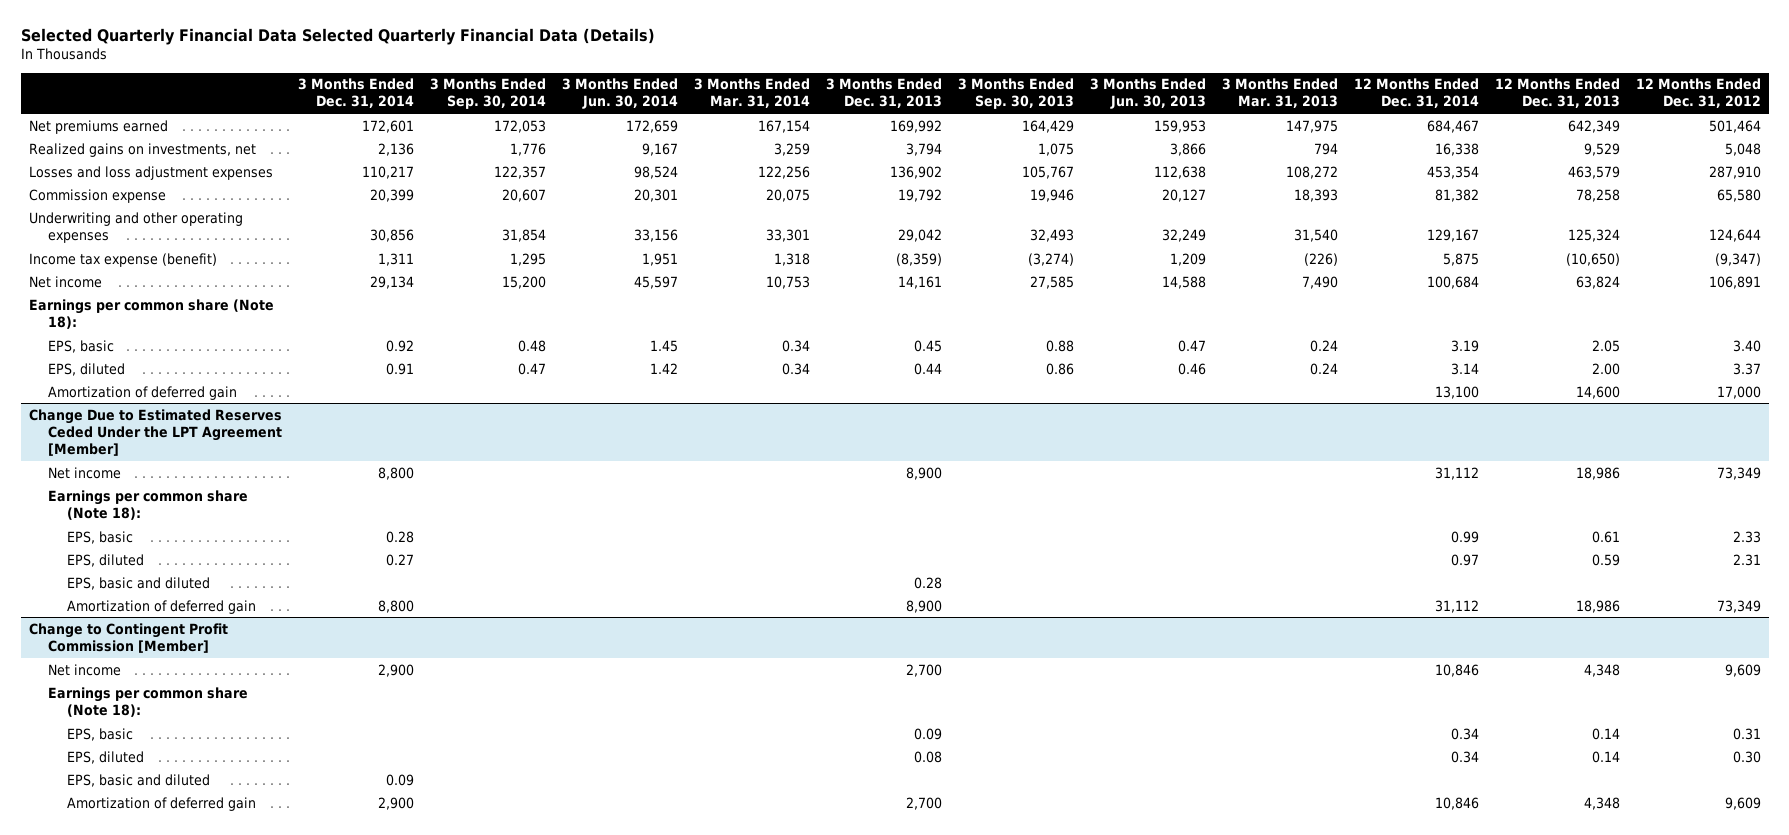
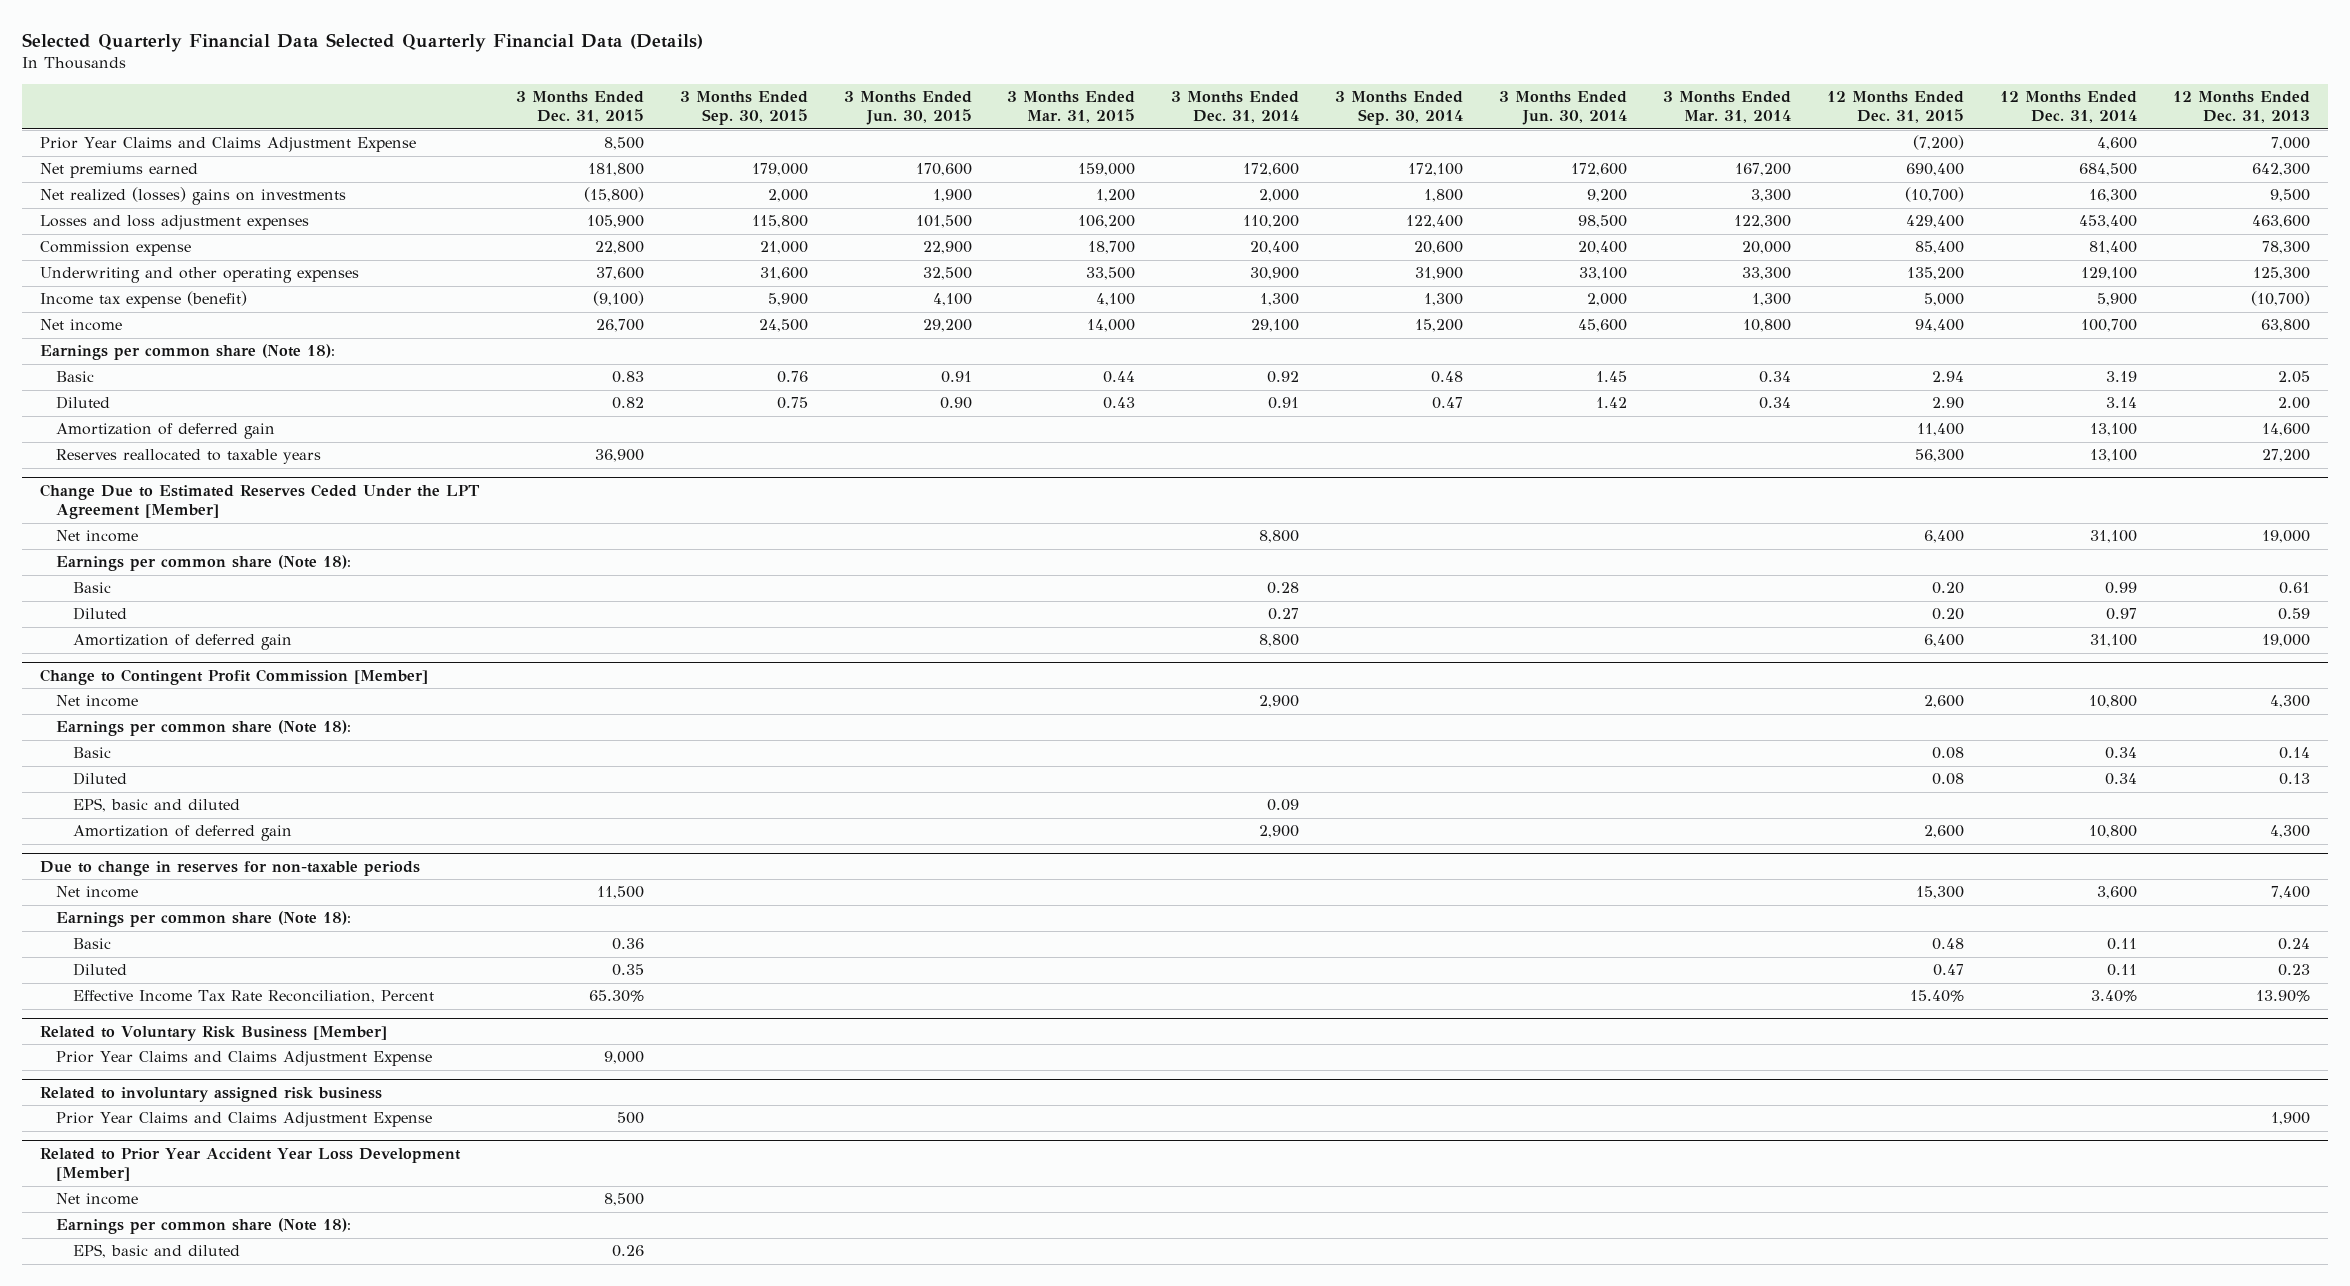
[825,78,942,109] 3 Months Ended Dec. 31, 2013 -> none
[957,78,1074,110] 3 Months Ended Sep. 30, 2013 -> none
[1089,78,1206,110] 3 Months Ended Jun. 30, 2013 -> none
[1221,78,1338,109] 3 Months Ended Mar. 31, 2013 -> none
[1635,78,1761,109] 12 Months Ended Dec. 31, 2012 -> none
none -> [515,91,644,124] 3 Months Ended Dec. 31, 2015
none -> [679,91,808,126] 3 Months Ended Sep. 30, 2015
none -> [843,91,972,126] 3 Months Ended Jun. 30, 2015
none -> [1007,91,1136,124] 3 Months Ended Mar. 31, 2015
none -> [1827,91,1965,124] 12 Months Ended Dec. 31, 2015
none -> [39,137,416,153] Prior Year Claims and Claims Adjustment Expense
[361,119,414,133] 172,601 -> [1243,163,1300,177] 172,600
[493,119,546,133] 172,053 -> [1408,163,1464,177] 172,100
[625,119,678,133] 172,659 -> [1571,163,1628,177] 172,600
[757,119,810,133] 167,154 -> [1735,163,1792,177] 167,200
[1426,119,1479,133] 684,467 -> [2078,163,2137,177] 684,500
[1567,119,1620,133] 642,349 -> [2251,163,2310,177] 642,300
[28,142,256,157] Realized gains on investments, net -> [39,187,346,206] Net realized (losses) gains on investments
[377,142,414,156] 2,136 -> [1259,189,1300,203] 2,000
[509,142,546,156] 1,776 -> [1424,189,1464,203] 1,800
[641,142,678,156] 9,167 -> [1587,189,1628,203] 9,200
[773,142,810,156] 3,259 -> [1751,189,1792,203] 3,300
[1434,142,1479,156] 16,338 -> [2088,189,2137,203] 16,300
[1583,142,1620,156] 9,529 -> [2269,189,2310,203] 9,500
[361,165,414,179] 110,217 -> [1243,215,1300,229] 110,200
[493,165,546,179] 122,357 -> [1406,215,1464,229] 122,400
[633,165,678,179] 98,524 -> [1578,215,1628,229] 98,500
[757,165,810,179] 122,256 -> [1734,215,1792,229] 122,300
[1426,165,1479,179] 453,354 -> [2078,215,2137,229] 453,400
[1567,165,1620,179] 463,579 -> [2251,215,2310,229] 463,600
[369,188,414,202] 20,399 -> [1250,241,1300,255] 20,400
[501,188,546,202] 20,607 -> [1414,241,1464,255] 20,600
[633,188,678,202] 20,301 -> [1578,241,1628,255] 20,400
[765,188,810,202] 20,075 -> [1742,241,1792,255] 20,000
[1434,188,1479,202] 81,382 -> [2088,241,2137,255] 81,400
[1575,188,1620,202] 78,258 -> [2261,241,2310,255] 78,300
[369,228,414,242] 30,856 -> [1250,267,1300,281] 30,900
[501,228,546,242] 31,854 -> [1415,267,1464,281] 31,900
[633,228,678,242] 33,156 -> [1579,267,1628,281] 33,100
[765,228,810,242] 33,301 -> [1742,267,1792,281] 33,300
[1426,228,1479,242] 129,167 -> [2080,267,2137,281] 129,100
[1567,228,1620,242] 125,324 -> [2252,267,2310,281] 125,300
[377,252,414,266] 1,311 -> [1260,293,1300,307] 1,300
[509,252,546,266] 1,295 -> [1424,293,1464,307] 1,300
[641,252,678,266] 1,951 -> [1587,293,1628,307] 2,000
[773,252,810,266] 1,318 -> [1752,293,1792,307] 1,300
[1442,252,1479,266] 5,875 -> [2096,293,2137,307] 5,900
[1565,252,1620,266] (10,650) -> [2250,291,2310,307] (10,700)
[369,275,414,289] 29,134 -> [1251,319,1300,333] 29,100
[633,275,678,289] 45,597 -> [1578,319,1628,333] 45,600
[765,275,810,289] 10,753 -> [1743,319,1792,333] 10,800
[1426,275,1479,289] 100,684 -> [2080,319,2137,333] 100,700
[1575,275,1620,289] 63,824 -> [2260,319,2310,333] 63,800
[47,339,114,353] EPS, basic -> [56,371,95,383] Basic
[47,362,125,376] EPS, diluted -> [56,396,111,410] Diluted
none -> [56,449,322,465] Reserves reallocated to taxable years
[1434,466,1479,480] 31,112 -> [2089,530,2137,544] 31,100
[1575,466,1620,480] 18,986 -> [2261,530,2310,544] 19,000
[66,576,210,590] EPS, basic and diluted -> none
[66,530,133,544] EPS, basic -> [72,582,111,594] Basic
[66,553,144,567] EPS, diluted -> [72,607,127,621] Diluted
[1434,599,1479,613] 31,112 -> [2089,634,2137,648] 31,100
[1575,599,1620,613] 18,986 -> [2261,634,2310,648] 19,000
[1434,663,1479,677] 10,846 -> [2088,695,2137,709] 10,800
[1583,663,1620,677] 4,348 -> [2269,695,2310,709] 4,300
[66,727,133,741] EPS, basic -> [72,747,111,759] Basic
[66,750,144,764] EPS, diluted -> [72,772,127,786] Diluted
[1591,750,1620,763] 0.14 -> [2278,773,2310,786] 0.13
[1434,796,1479,810] 10,846 -> [2088,825,2137,839] 10,800
[1583,796,1620,810] 4,348 -> [2269,825,2310,839] 4,300
none -> [39,860,420,876] Due to change in reserves for non-taxable periods
none -> [56,886,139,899] Net income
none -> [56,911,352,928] Earnings per common share (Note 18):
none -> [72,938,111,950] Basic
none -> [72,963,127,977] Diluted
none -> [72,990,434,1004] Effective Income Tax Rate Reconciliation, Percent
none -> [39,1025,387,1041] Related to Voluntary Risk Business [Member]
none -> [56,1051,433,1067] Prior Year Claims and Claims Adjustment Expense
none -> [39,1086,382,1102] Related to involuntary assigned risk business
none -> [56,1112,433,1128] Prior Year Claims and Claims Adjustment Expense
none -> [39,1147,461,1182] Related to Prior Year Accident Year Loss Development [Member]
none -> [56,1193,139,1206] Net income
none -> [56,1218,352,1235] Earnings per common share (Note 18):
none -> [72,1244,240,1259] EPS, basic and diluted

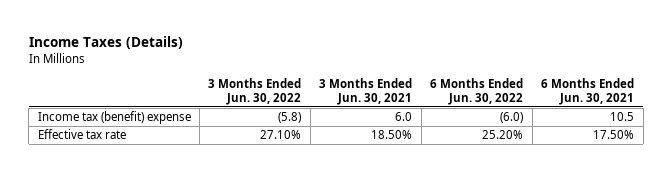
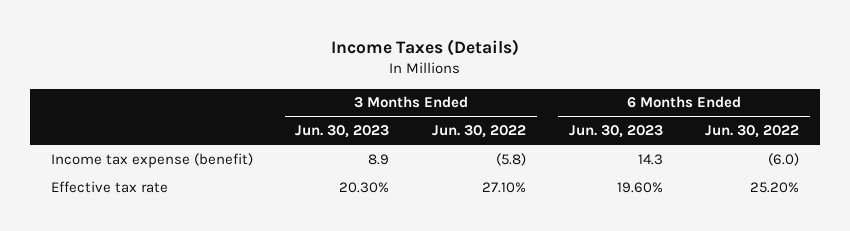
[319,77,413,105] 3 Months Ended Jun. 30, 2021 -> none
[541,77,635,105] 6 Months Ended Jun. 30, 2021 -> none
none -> [295,125,390,139] Jun. 30, 2023
none -> [568,125,663,139] Jun. 30, 2023
[37,111,191,125] Income tax (benefit) expense -> [50,152,253,168] Income tax expense (benefit)

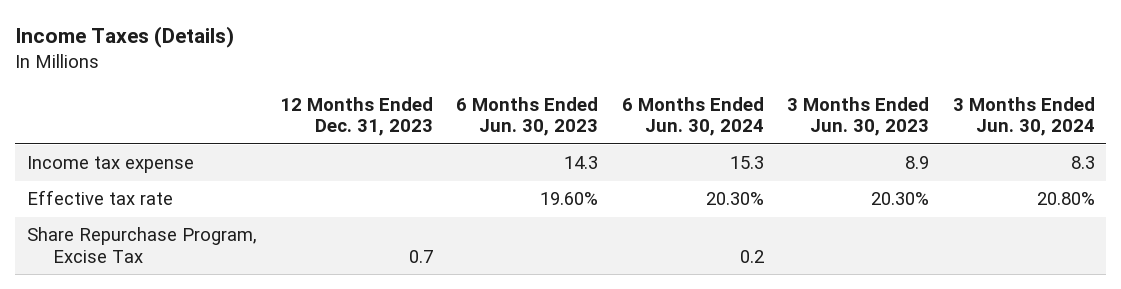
[432,125,527,139] Jun. 30, 2022 -> none
[705,125,800,139] Jun. 30, 2022 -> none
none -> [280,96,434,137] 12 Months Ended Dec. 31, 2023
none -> [621,96,764,137] 6 Months Ended Jun. 30, 2024
none -> [952,96,1095,137] 3 Months Ended Jun. 30, 2024
[50,152,253,168] Income tax expense (benefit) -> [26,156,194,174] Income tax expense
none -> [26,227,257,264] Share Repurchase Program, Excise Tax

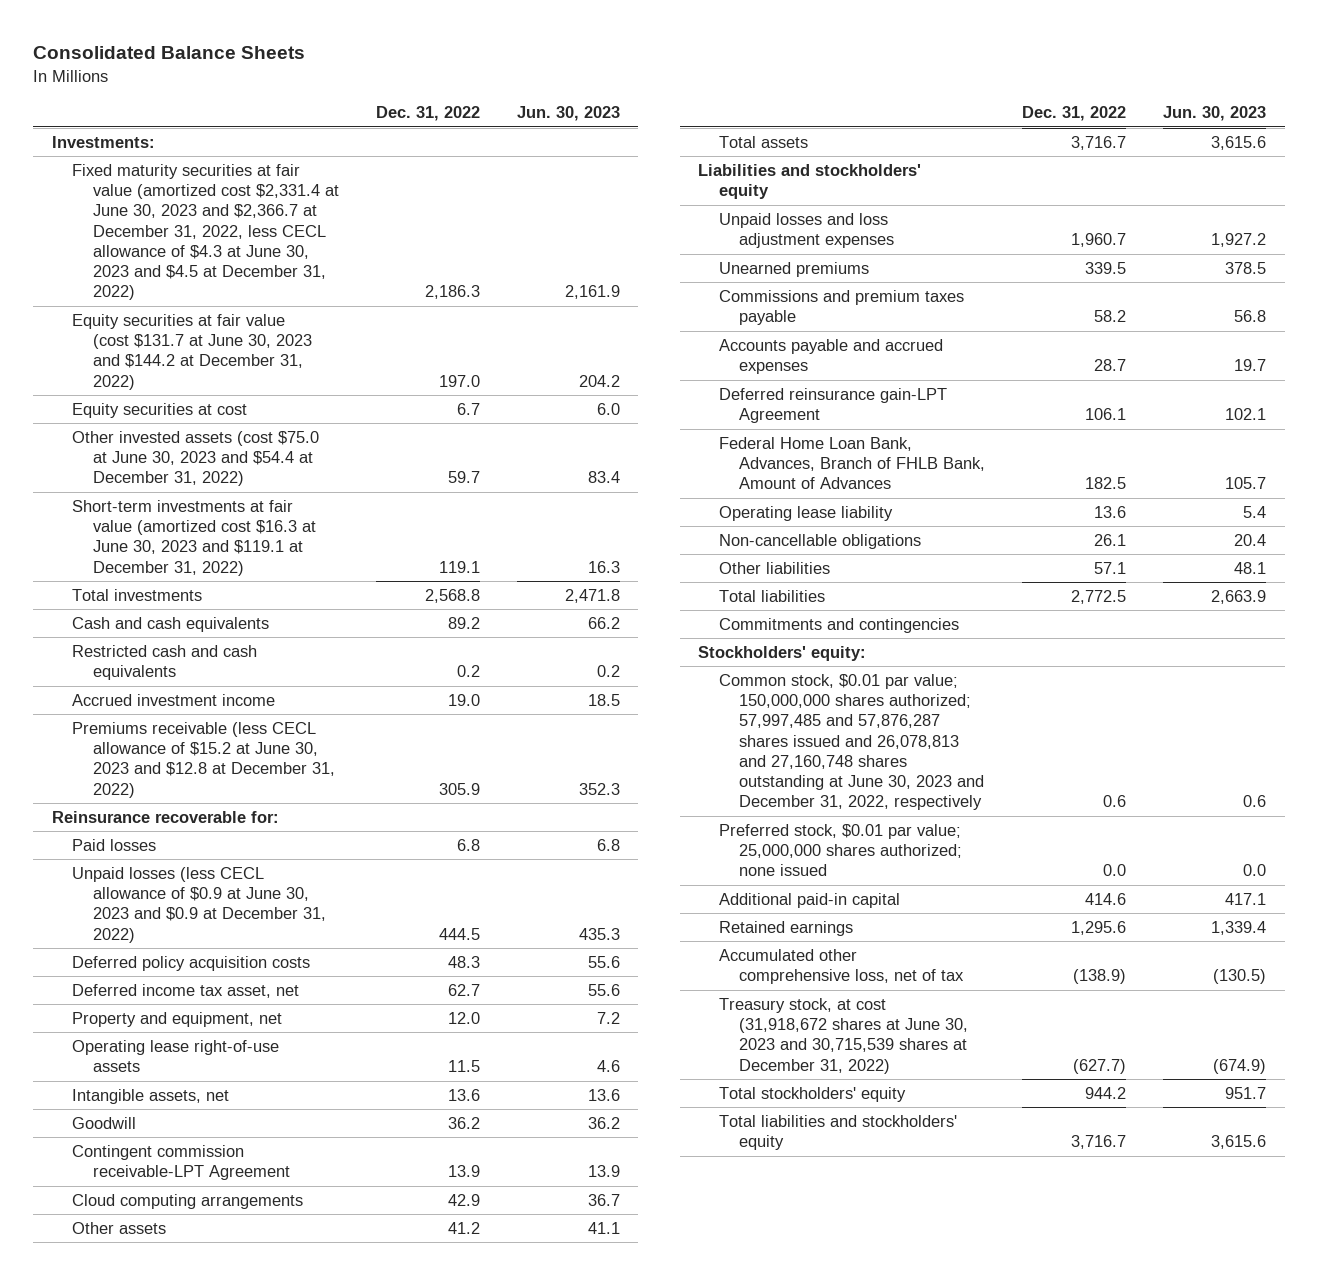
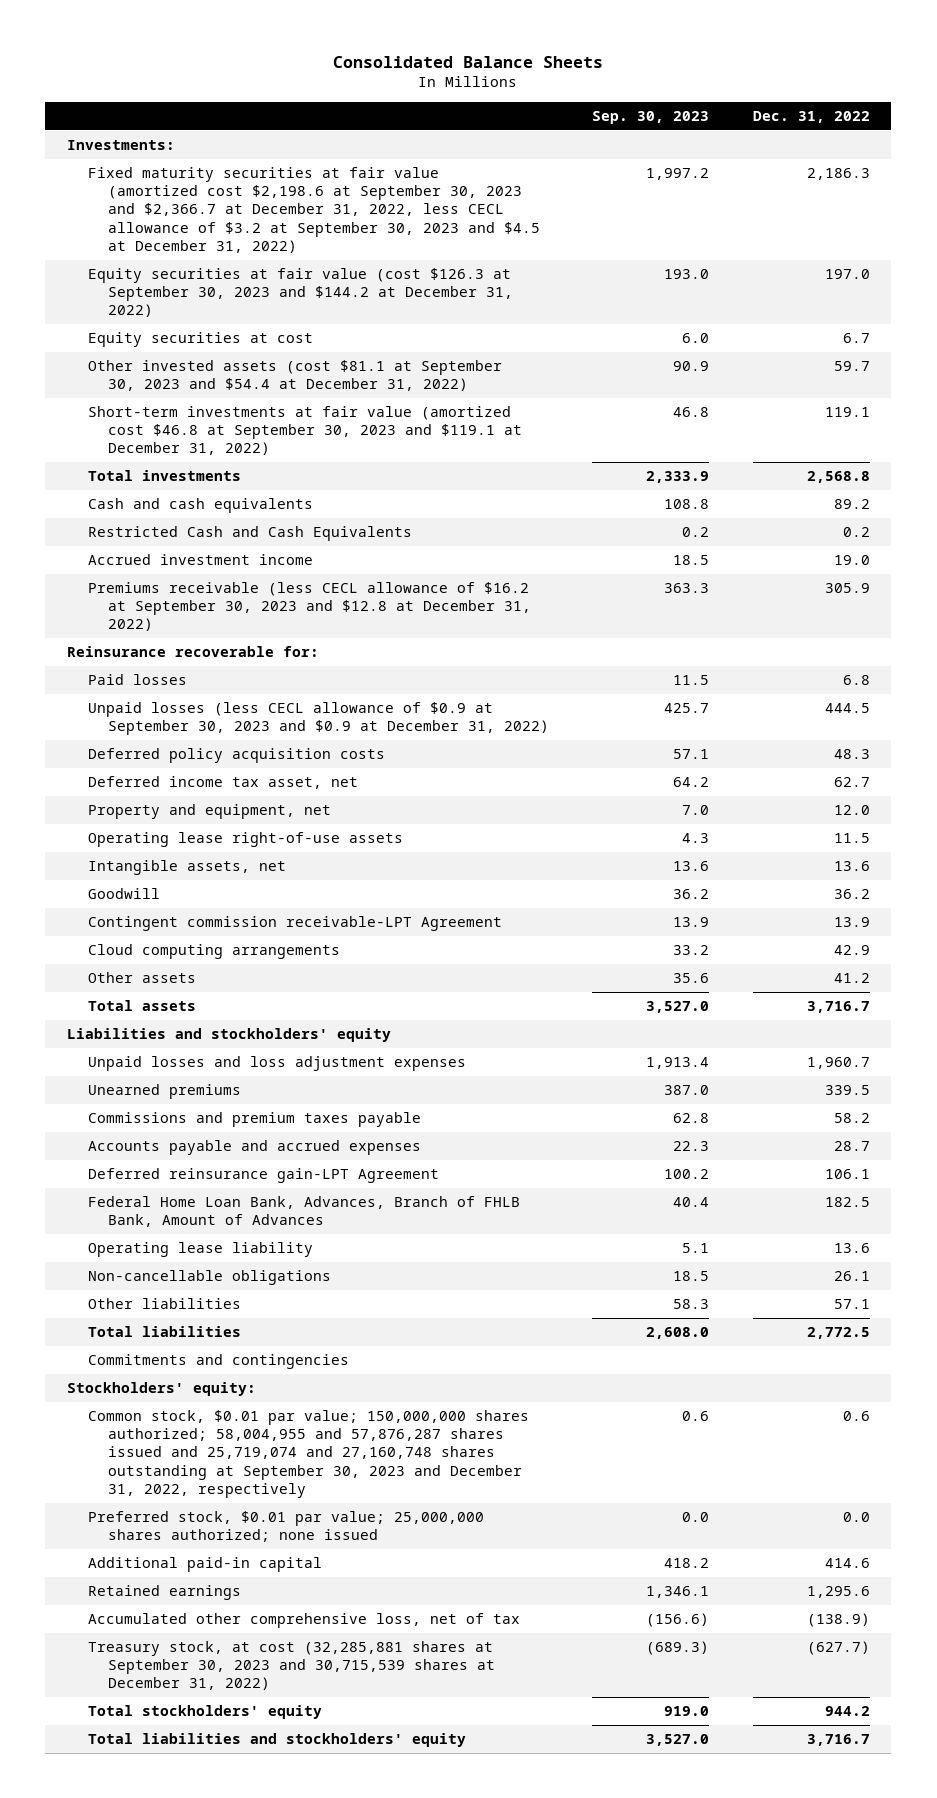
[516,106,620,122] Jun. 30, 2023 -> none
none -> [592,111,710,125] Sep. 30, 2023
[72,163,339,301] Fixed maturity securities at fair value (amortized cost $2,331.4 at June 30, 2023 and $2,366.7 at December 31, 2022, less CECL allowance of $4.3 at June 30, 2023 and $4.5 at December 31, 2022) -> [87,167,541,253] Fixed maturity securities at fair value (amortized cost $2,198.6 at September 30, 2023 and $2,366.7 at December 31, 2022, less CECL allowance of $3.2 at September 30, 2023 and $4.5 at December 31, 2022)
[72,313,312,390] Equity securities at fair value (cost $131.7 at June 30, 2023 and $144.2 at December 31, 2022) -> [87,268,514,318] Equity securities at fair value (cost $126.3 at September 30, 2023 and $144.2 at December 31, 2022)
[72,430,320,487] Other invested assets (cost $75.0 at June 30, 2023 and $54.4 at December 31, 2022) -> [87,360,502,392] Other invested assets (cost $81.1 at September 30, 2023 and $54.4 at December 31, 2022)
[72,499,316,576] Short-term investments at fair value (amortized cost $16.3 at June 30, 2023 and $119.1 at December 31, 2022) -> [87,406,523,456] Short-term investments at fair value (amortized cost $46.8 at September 30, 2023 and $119.1 at December 31, 2022)
[72,644,258,681] Restricted cash and cash equivalents -> [87,526,412,542] Restricted Cash and Cash Equivalents
[72,721,335,798] Premiums receivable (less CECL allowance of $15.2 at June 30, 2023 and $12.8 at December 31, 2022) -> [87,582,532,632] Premiums receivable (less CECL allowance of $16.2 at September 30, 2023 and $12.8 at December 31, 2022)
[72,866,326,943] Unpaid losses (less CECL allowance of $0.9 at June 30, 2023 and $0.9 at December 31, 2022) -> [87,702,550,736] Unpaid losses (less CECL allowance of $0.9 at September 30, 2023 and $0.9 at December 31, 2022)
[718,673,985,811] Common stock, $0.01 par value; 150,000,000 shares authorized; 57,997,485 and 57,876,287 shares issued and 26,078,813 and 27,160,748 shares outstanding at June 30, 2023 and December 31, 2022, respectively -> [87,1410,529,1498] Common stock, $0.01 par value; 150,000,000 shares authorized; 58,004,955 and 57,876,287 shares issued and 25,719,074 and 27,160,748 shares outstanding at September 30, 2023 and December 31, 2022, respectively
[718,997,969,1074] Treasury stock, at cost (31,918,672 shares at June 30, 2023 and 30,715,539 shares at December 31, 2022) -> [87,1641,496,1691] Treasury stock, at cost (32,285,881 shares at September 30, 2023 and 30,715,539 shares at December 31, 2022)

